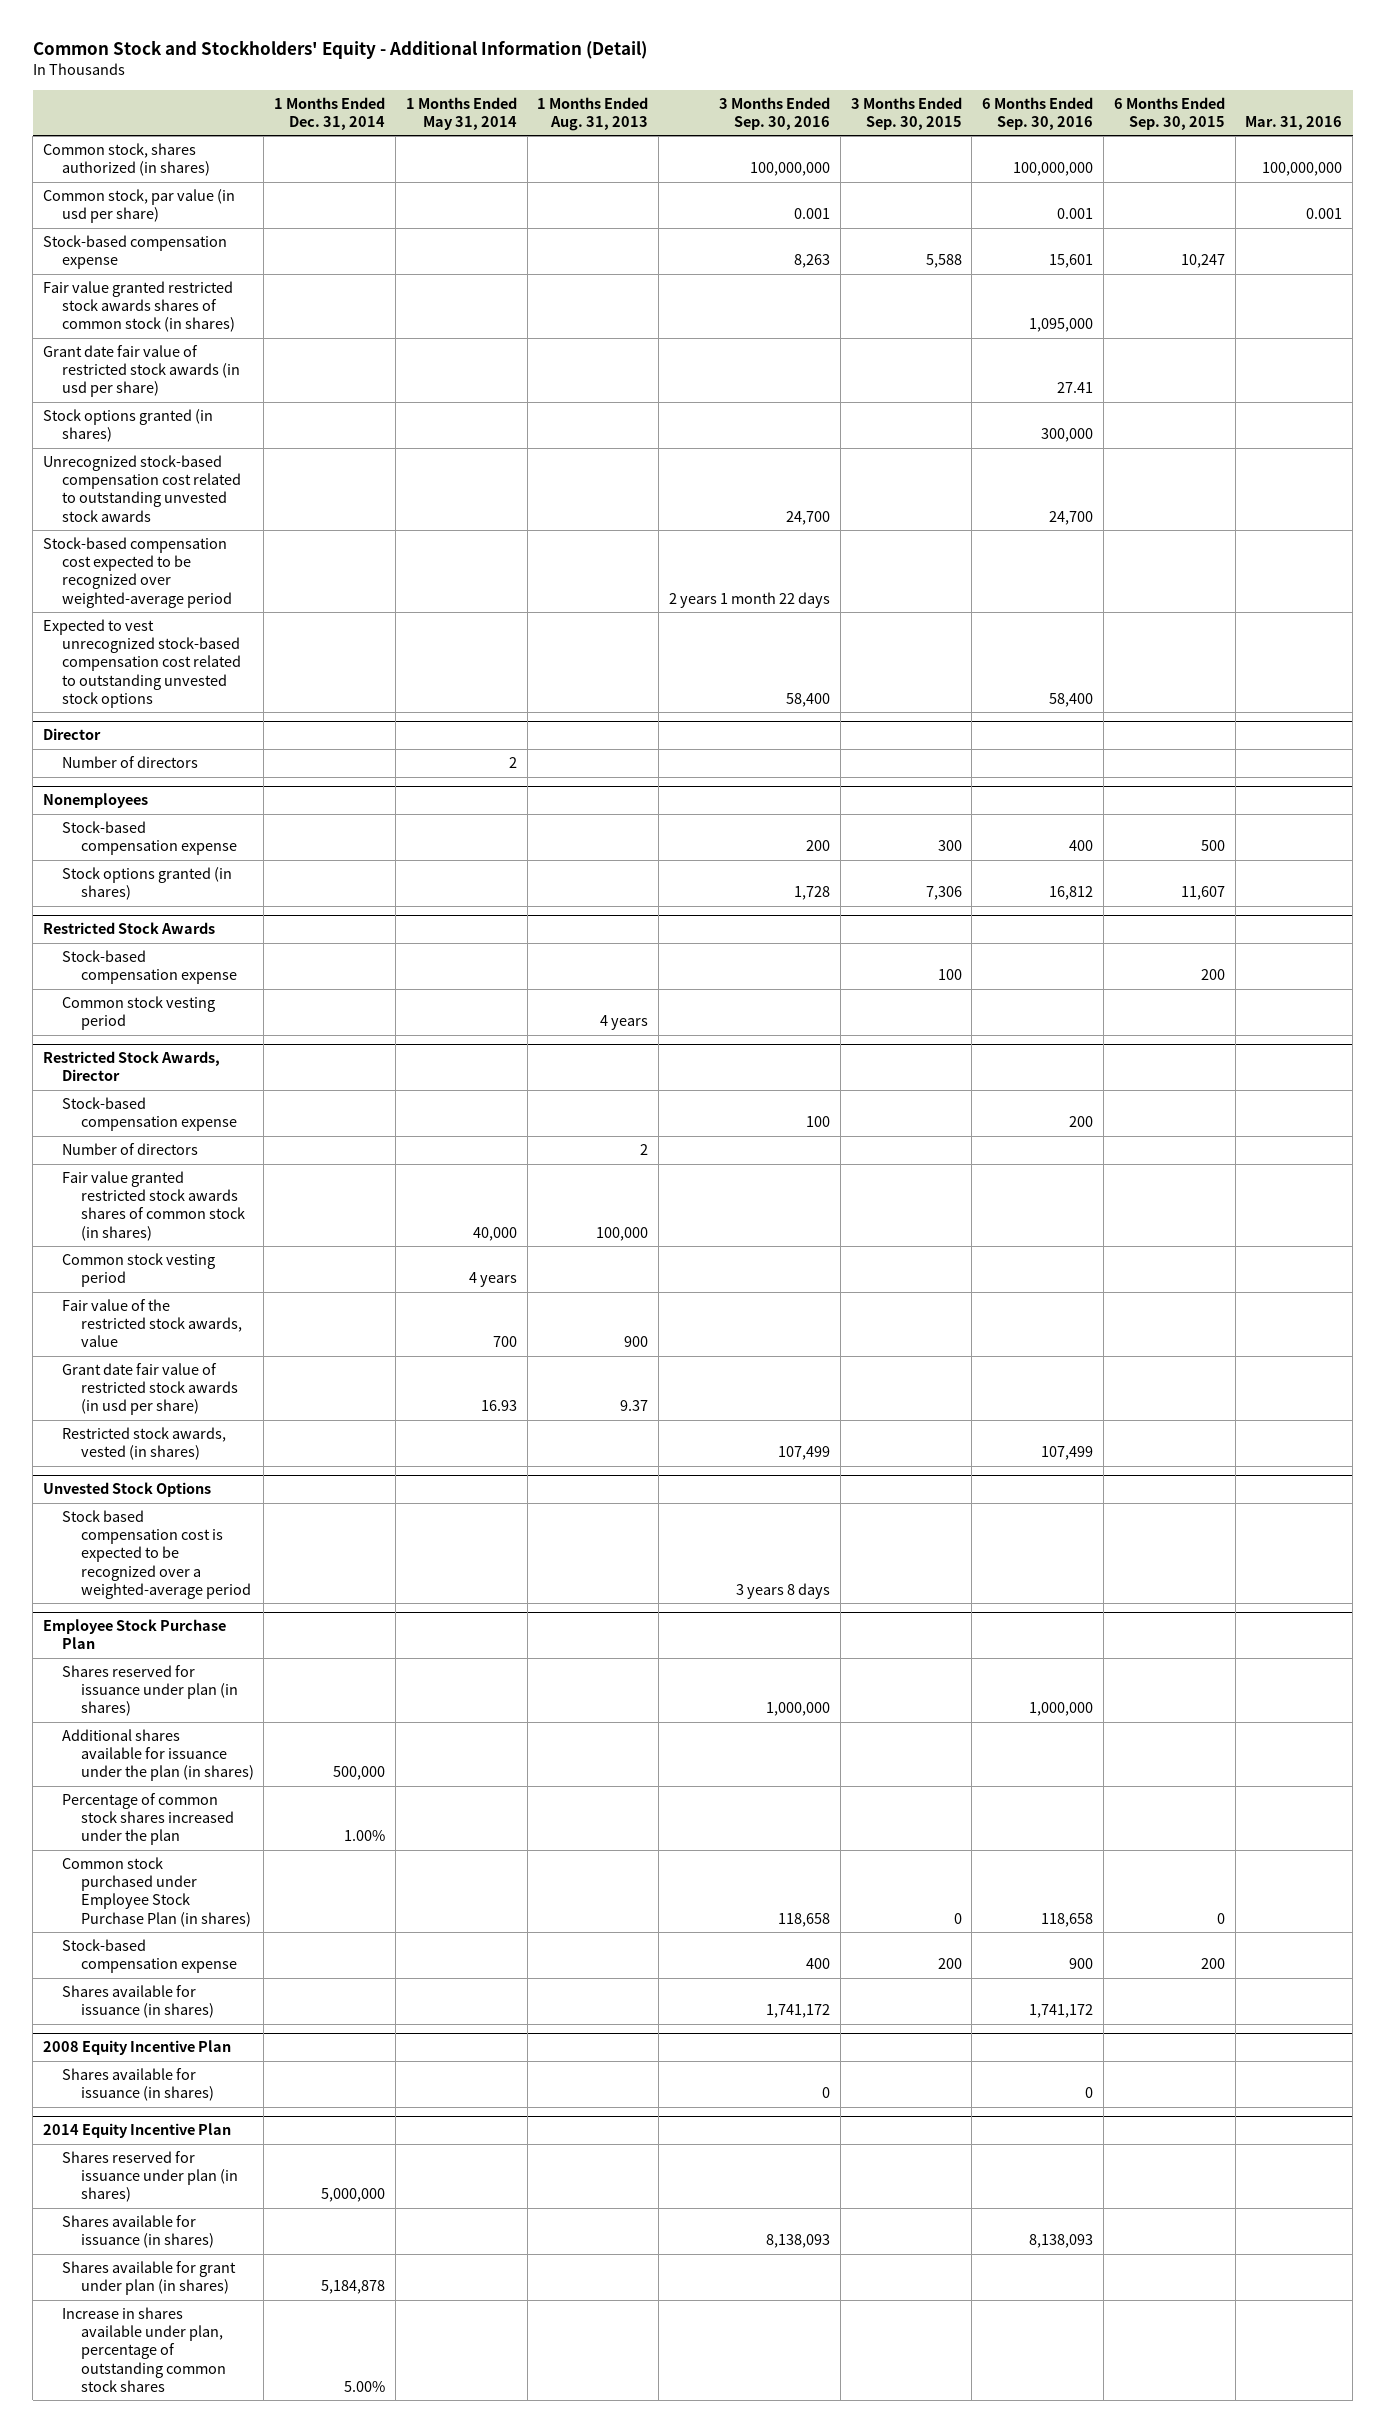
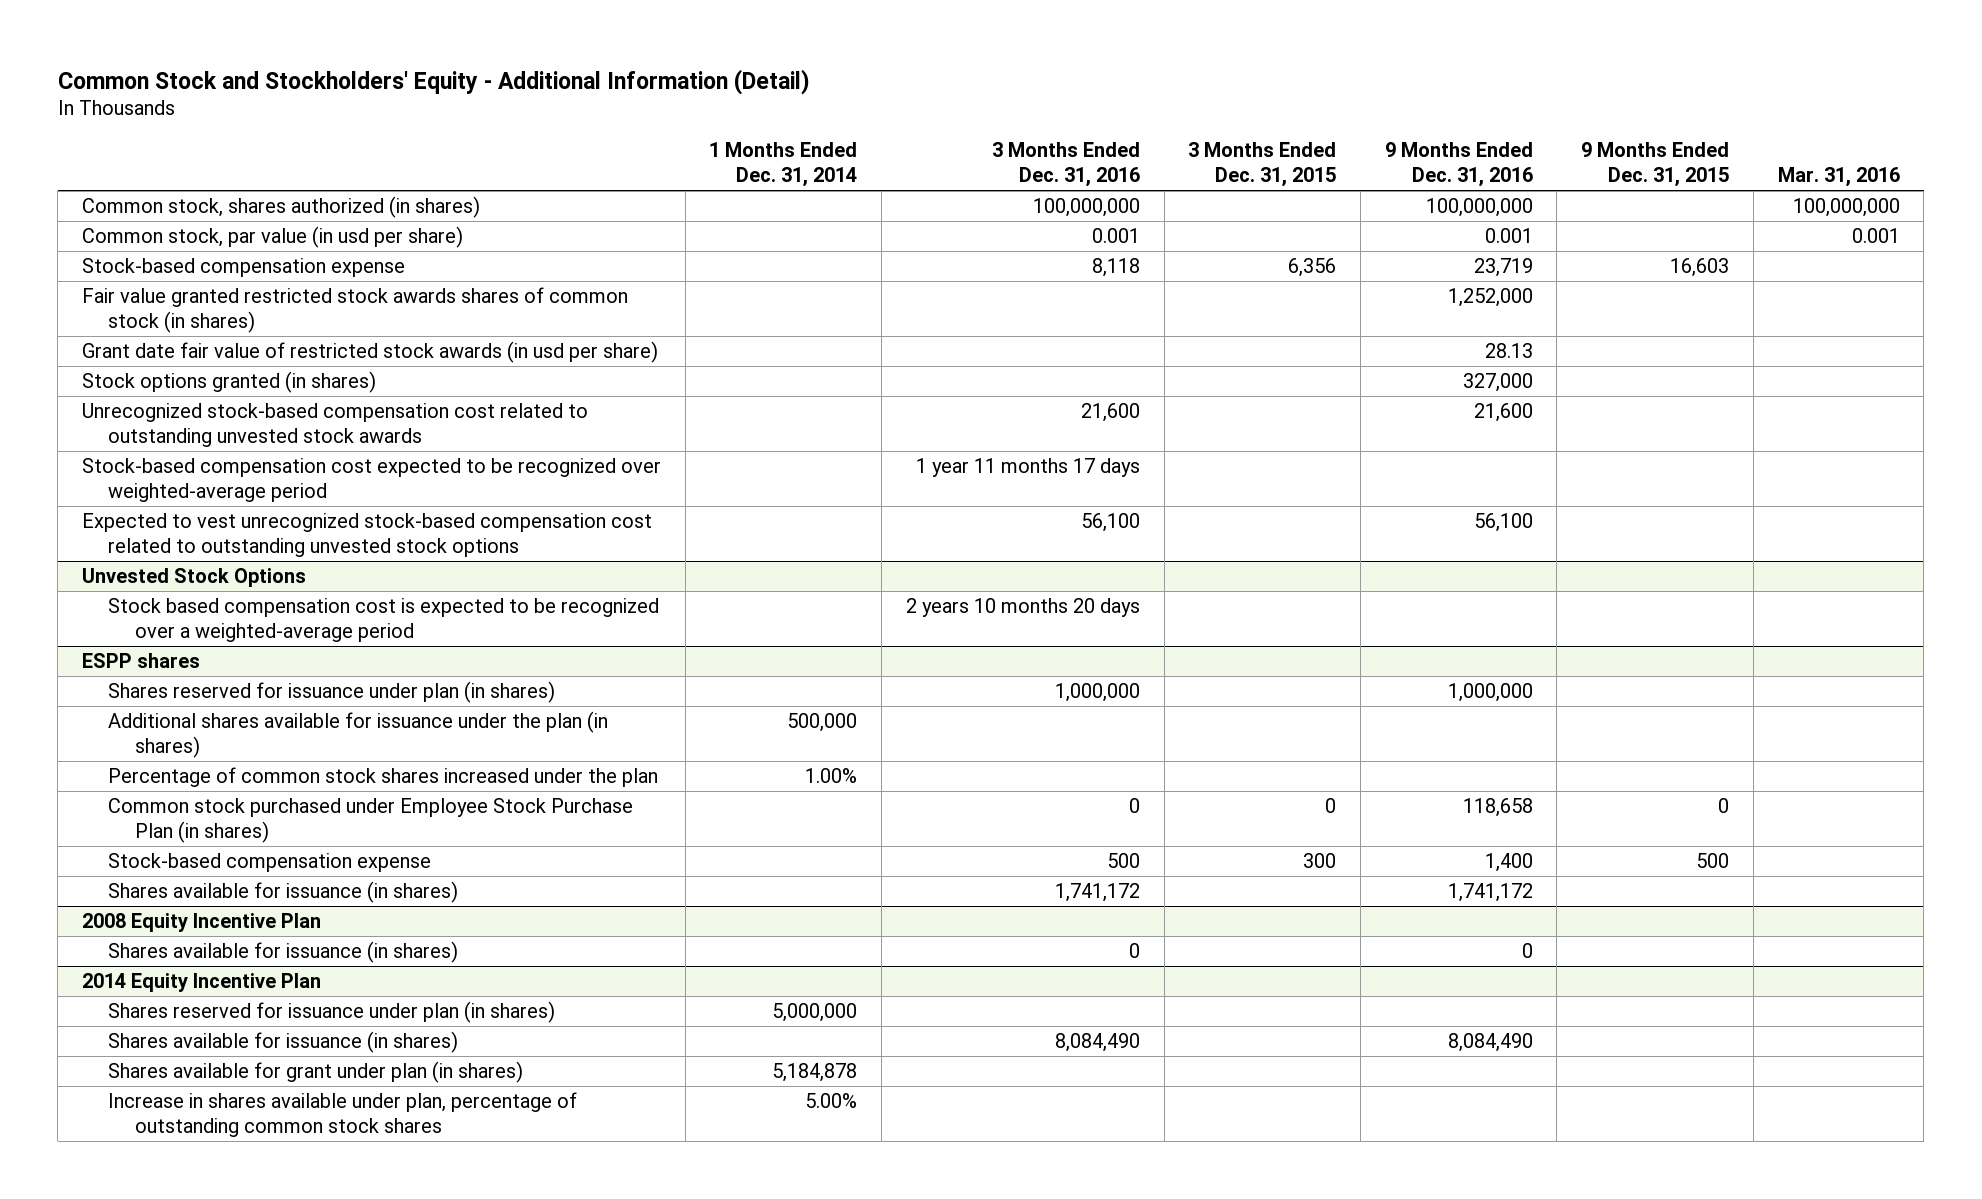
[405,96,517,131] 1 Months Ended May 31, 2014 -> none
[537,96,649,132] 1 Months Ended Aug. 31, 2013 -> none
[718,96,830,131] 3 Months Ended Sep. 30, 2016 -> none
[850,96,962,131] 3 Months Ended Sep. 30, 2015 -> none
[982,96,1094,131] 6 Months Ended Sep. 30, 2016 -> none
[1113,96,1225,131] 6 Months Ended Sep. 30, 2015 -> none
none -> [991,142,1140,187] 3 Months Ended Dec. 31, 2016
none -> [1188,142,1337,187] 3 Months Ended Dec. 31, 2015
none -> [1384,142,1533,187] 9 Months Ended Dec. 31, 2016
none -> [1581,142,1730,187] 9 Months Ended Dec. 31, 2015
[42,728,101,741] Director -> none
[61,756,198,769] Number of directors -> none
[42,793,148,809] Nonemployees -> none
[61,821,237,856] Stock-based compensation expense -> none
[61,867,232,901] Stock options granted (in shares) -> none
[42,922,215,935] Restricted Stock Awards -> none
[61,950,237,985] Stock-based compensation expense -> none
[61,996,215,1031] Common stock vesting period -> none
[42,1051,220,1082] Restricted Stock Awards, Director -> none
[61,1097,237,1132] Stock-based compensation expense -> none
[61,1143,198,1156] Number of directors -> none
[61,1171,245,1241] Fair value granted restricted stock awards shares of common stock (in shares) -> none
[61,1253,215,1288] Common stock vesting period -> none
[61,1299,242,1348] Fair value of the restricted stock awards, value -> none
[61,1363,238,1416] Grant date fair value of restricted stock awards (in usd per share) -> none
[61,1427,226,1461] Restricted stock awards, vested (in shares) -> none
[42,1619,226,1650] Employee Stock Purchase Plan -> [82,653,201,669] ESPP shares

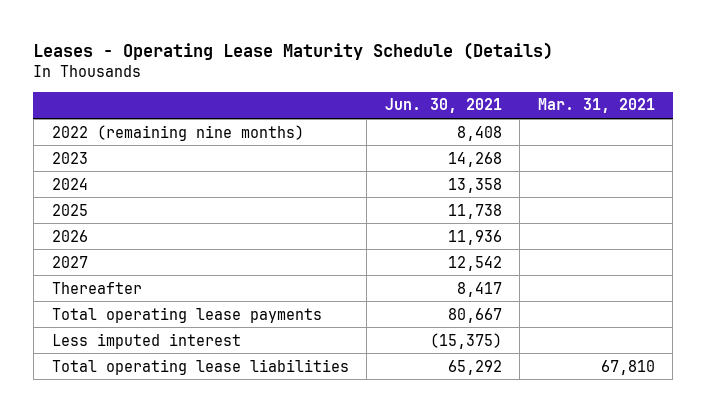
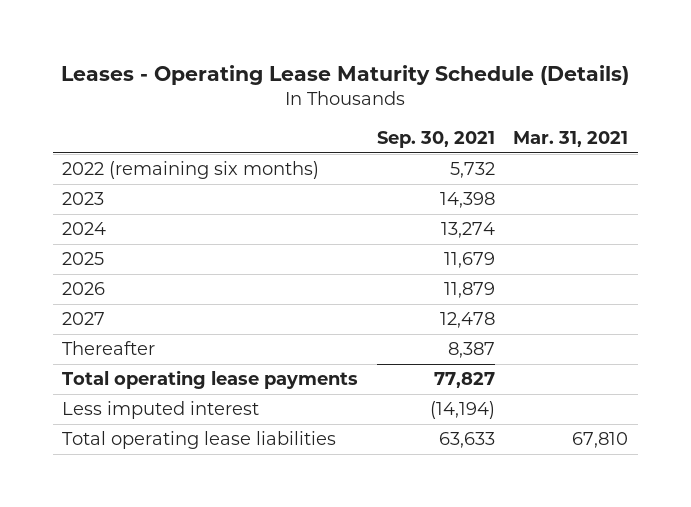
[384,98,502,114] Jun. 30, 2021 -> none
none -> [376,131,495,149] Sep. 30, 2021
[51,124,304,141] 2022 (remaining nine months) -> [62,161,320,180] 2022 (remaining six months)

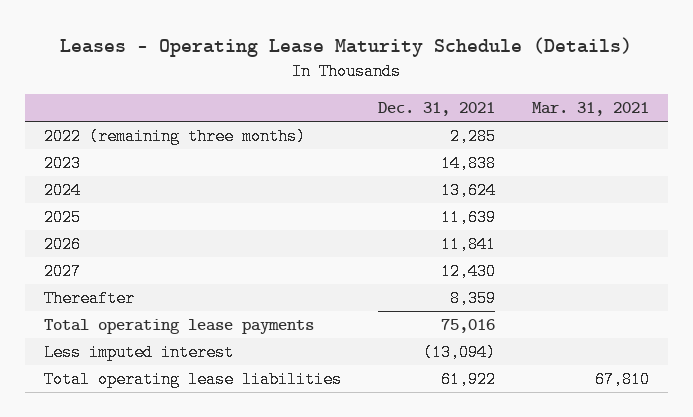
[376,131,495,149] Sep. 30, 2021 -> none
none -> [377,102,495,117] Dec. 31, 2021
[62,161,320,180] 2022 (remaining six months) -> [43,128,306,146] 2022 (remaining three months)

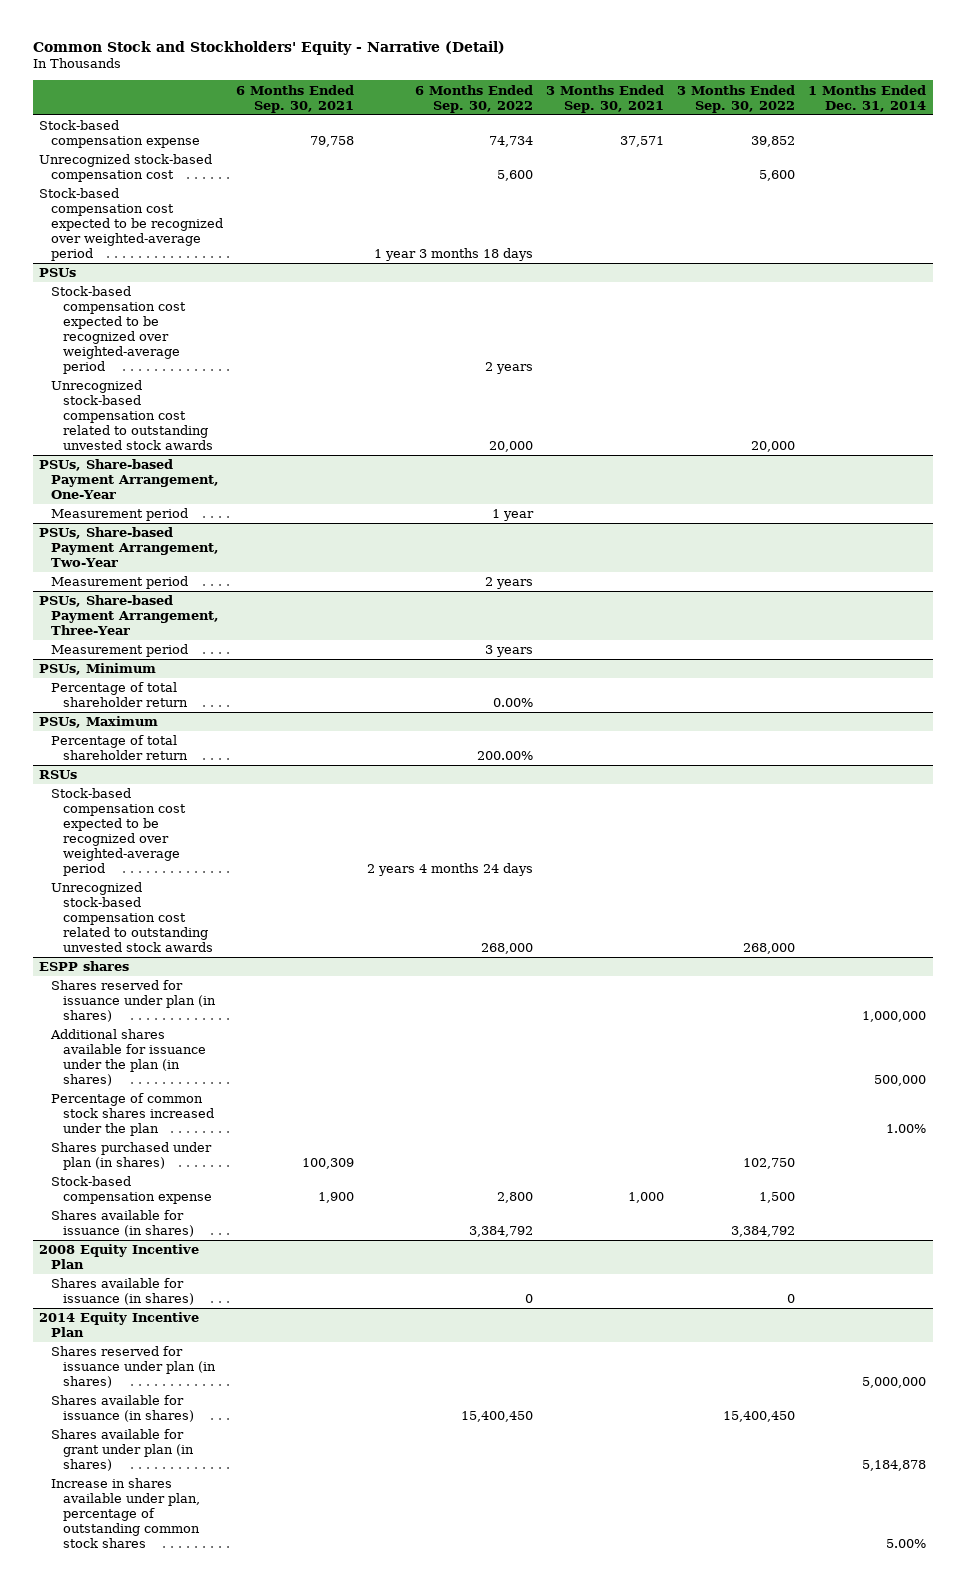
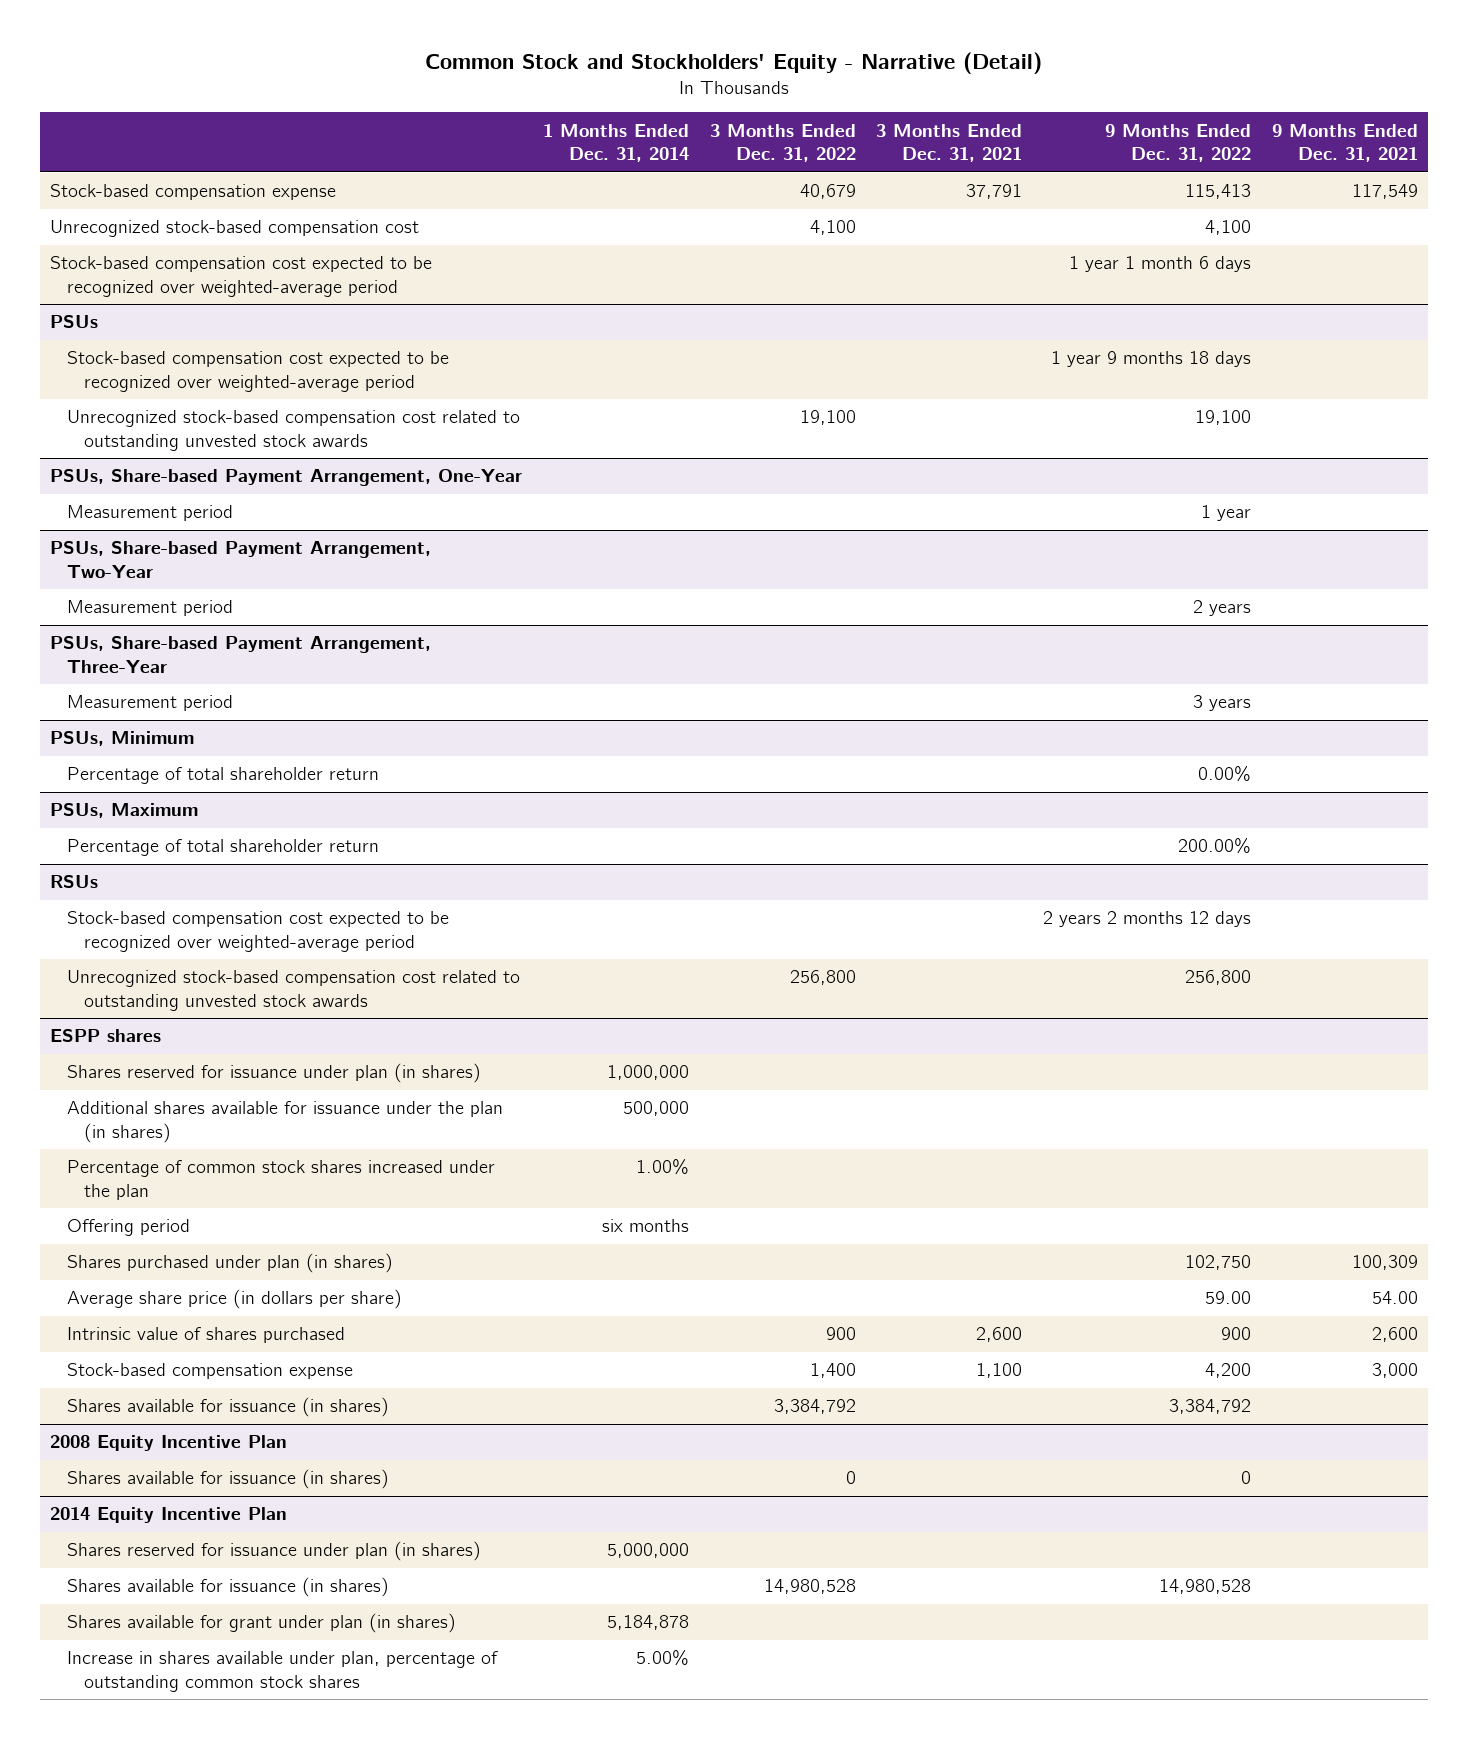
[236,84,355,113] 6 Months Ended Sep. 30, 2021 -> none
[415,84,534,113] 6 Months Ended Sep. 30, 2022 -> none
[546,84,665,113] 3 Months Ended Sep. 30, 2021 -> none
[677,84,796,113] 3 Months Ended Sep. 30, 2022 -> none
none -> [709,123,856,162] 3 Months Ended Dec. 31, 2022
none -> [876,123,1023,162] 3 Months Ended Dec. 31, 2021
none -> [1104,123,1251,162] 9 Months Ended Dec. 31, 2022
none -> [1271,123,1418,162] 9 Months Ended Dec. 31, 2021
none -> [67,1219,191,1237] Offering period
none -> [67,1289,403,1310] Average share price (in dollars per share)
none -> [67,1327,346,1344] Intrinsic value of shares purchased

